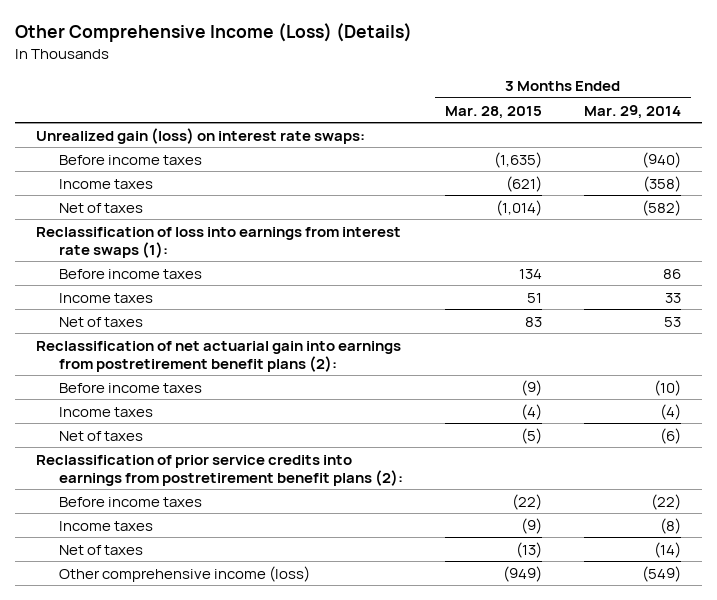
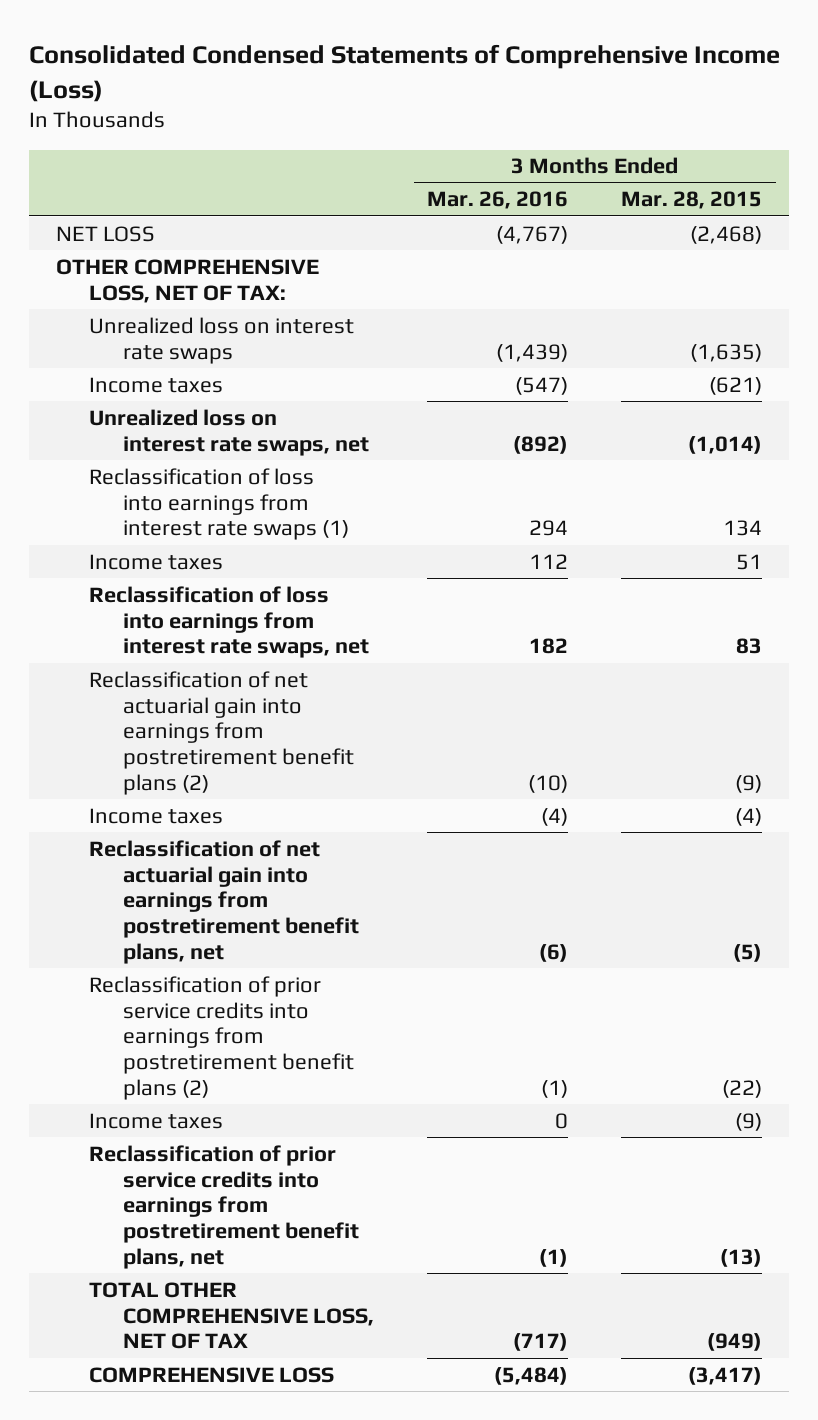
[14,23,412,43] Other Comprehensive Income (Loss) (Details) -> [29,44,781,102] Consolidated Condensed Statements of Comprehensive Income (Loss)
[583,104,681,119] Mar. 29, 2014 -> none
none -> [427,191,569,210] Mar. 26, 2016
[35,127,365,144] Unrealized gain (loss) on interest rate swaps: -> none
none -> [55,225,155,242] NET LOSS
none -> [55,258,319,303] OTHER COMPREHENSIVE LOSS, NET OF TAX:
[59,154,203,165] Before income taxes -> [89,316,355,364] Unrealized loss on interest rate swaps
[35,226,401,258] Reclassification of loss into earnings from interest rate swaps (1): -> none
[59,202,144,213] Net of taxes -> [89,408,370,456] Unrealized loss on interest rate swaps, net
[59,268,203,279] Before income taxes -> [89,467,350,541] Reclassification of loss into earnings from interest rate swaps (1)
[35,340,401,372] Reclassification of net actuarial gain into earnings from postretirement benefit plans (2): -> none
[59,316,144,327] Net of taxes -> [89,585,370,659] Reclassification of loss into earnings from interest rate swaps, net
[59,382,203,393] Before income taxes -> [89,670,355,795] Reclassification of net actuarial gain into earnings from postretirement benefit plans (2)
[35,454,404,486] Reclassification of prior service credits into earnings from postretirement benefit plans (2): -> none
[59,430,144,441] Net of taxes -> [89,839,360,964] Reclassification of net actuarial gain into earnings from postretirement benefit plans, net
[59,496,203,507] Before income taxes -> [89,975,355,1100] Reclassification of prior service credits into earnings from postretirement benefit plans (2)
[59,544,144,555] Net of taxes -> [89,1144,360,1269] Reclassification of prior service credits into earnings from postretirement benefit plans, net
[59,565,311,582] Other comprehensive income (loss) -> [89,1281,375,1350] TOTAL OTHER COMPREHENSIVE LOSS, NET OF TAX
none -> [89,1366,335,1383] COMPREHENSIVE LOSS

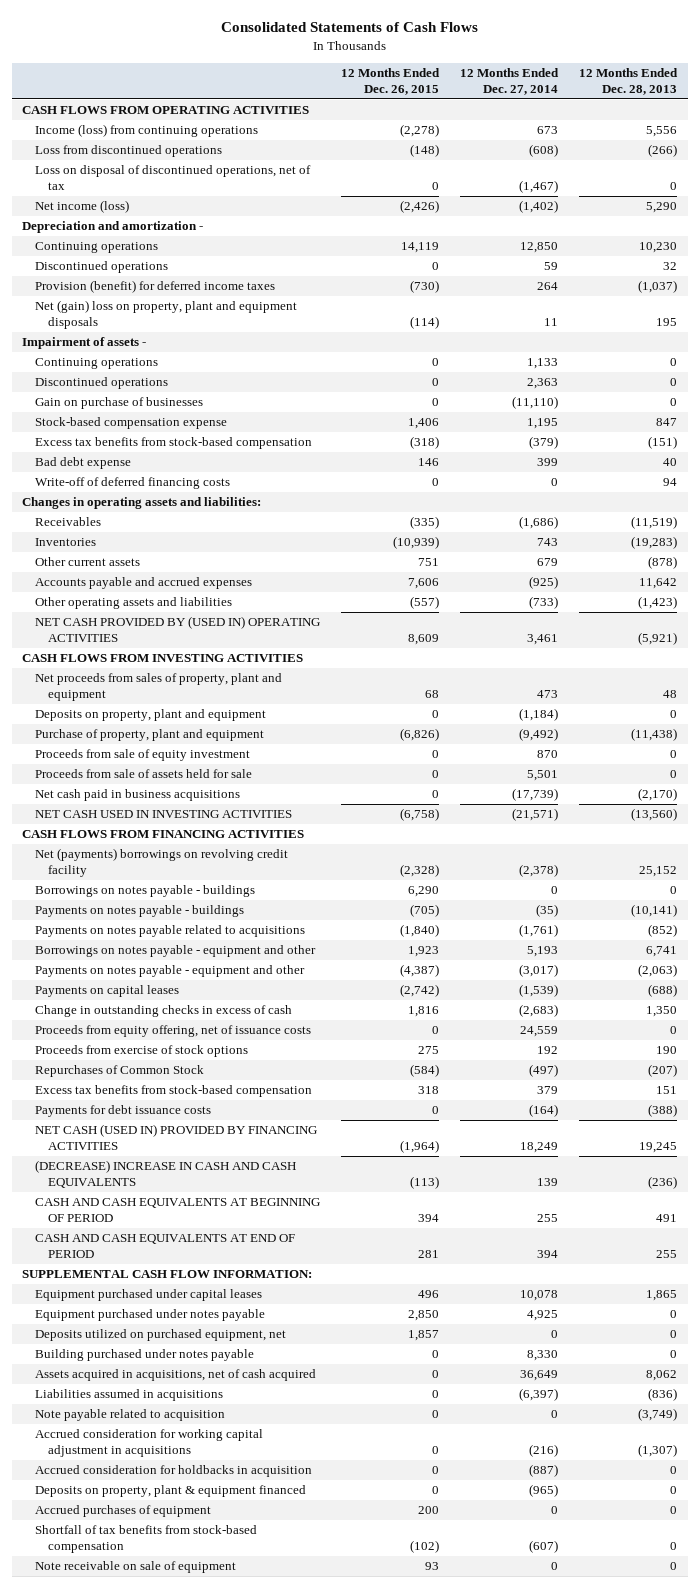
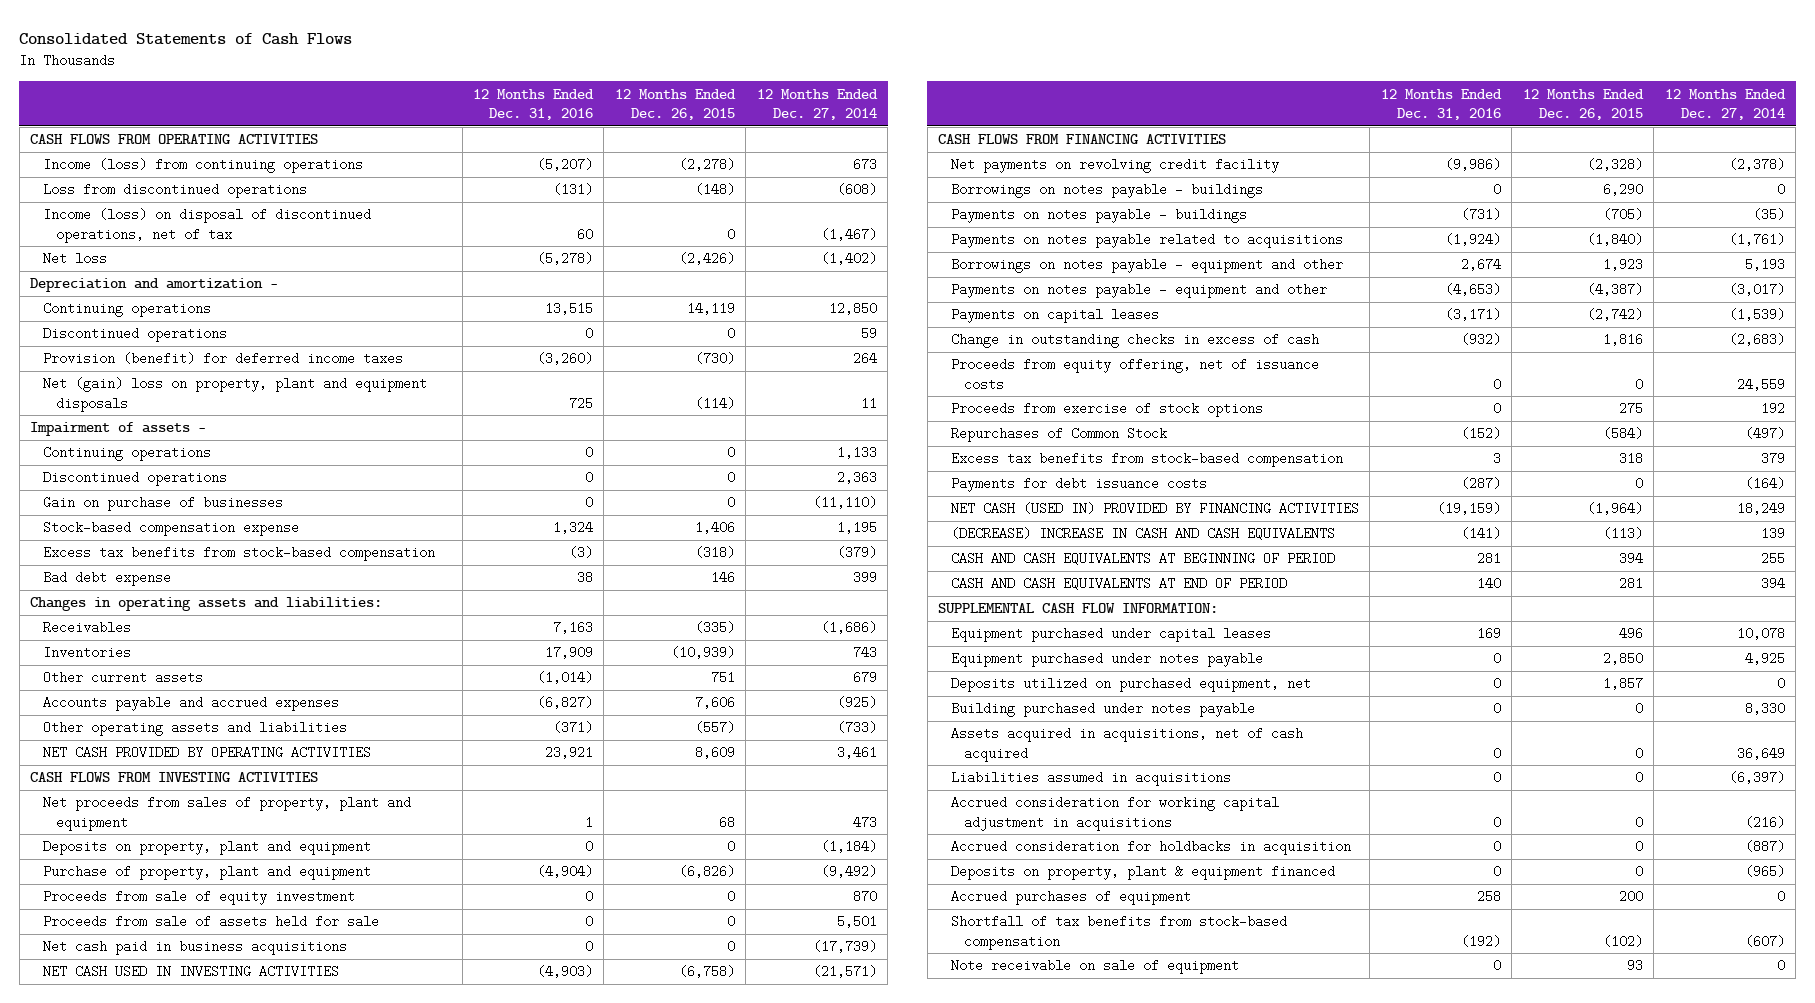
[579,68,679,95] 12 Months Ended Dec. 28, 2013 -> none
none -> [472,88,594,120] 12 Months Ended Dec. 31, 2016
[34,165,311,190] Loss on disposal of discontinued operations, net of tax -> [43,208,372,243] Income (loss) on disposal of discontinued operations, net of tax
[34,200,129,214] Net income (loss) -> [43,252,108,266] Net loss
[34,477,230,490] Write-off of deferred financing costs -> none
[34,616,320,642] NET CASH PROVIDED BY (USED IN) OPERATING ACTIVITIES -> [43,746,372,760] NET CASH PROVIDED BY OPERATING ACTIVITIES
[34,848,288,877] Net (payments) borrowings on revolving credit facility -> [950,158,1279,174] Net payments on revolving credit facility
[34,1409,225,1422] Note payable related to acquisition -> none

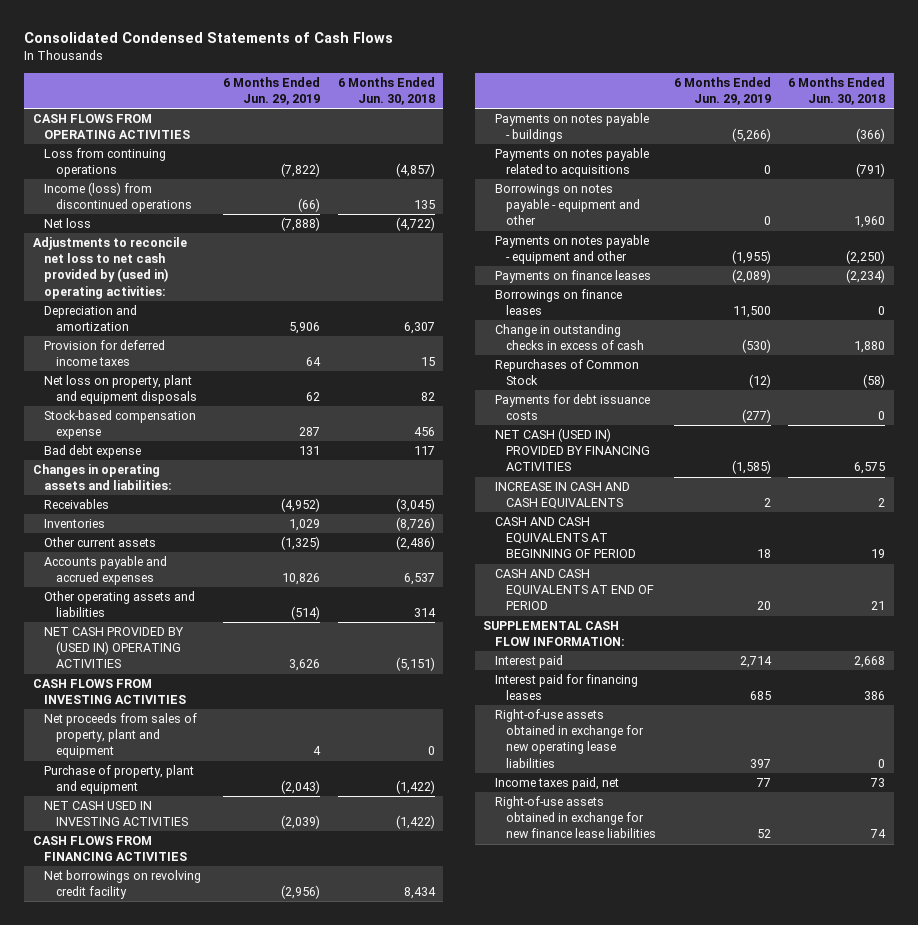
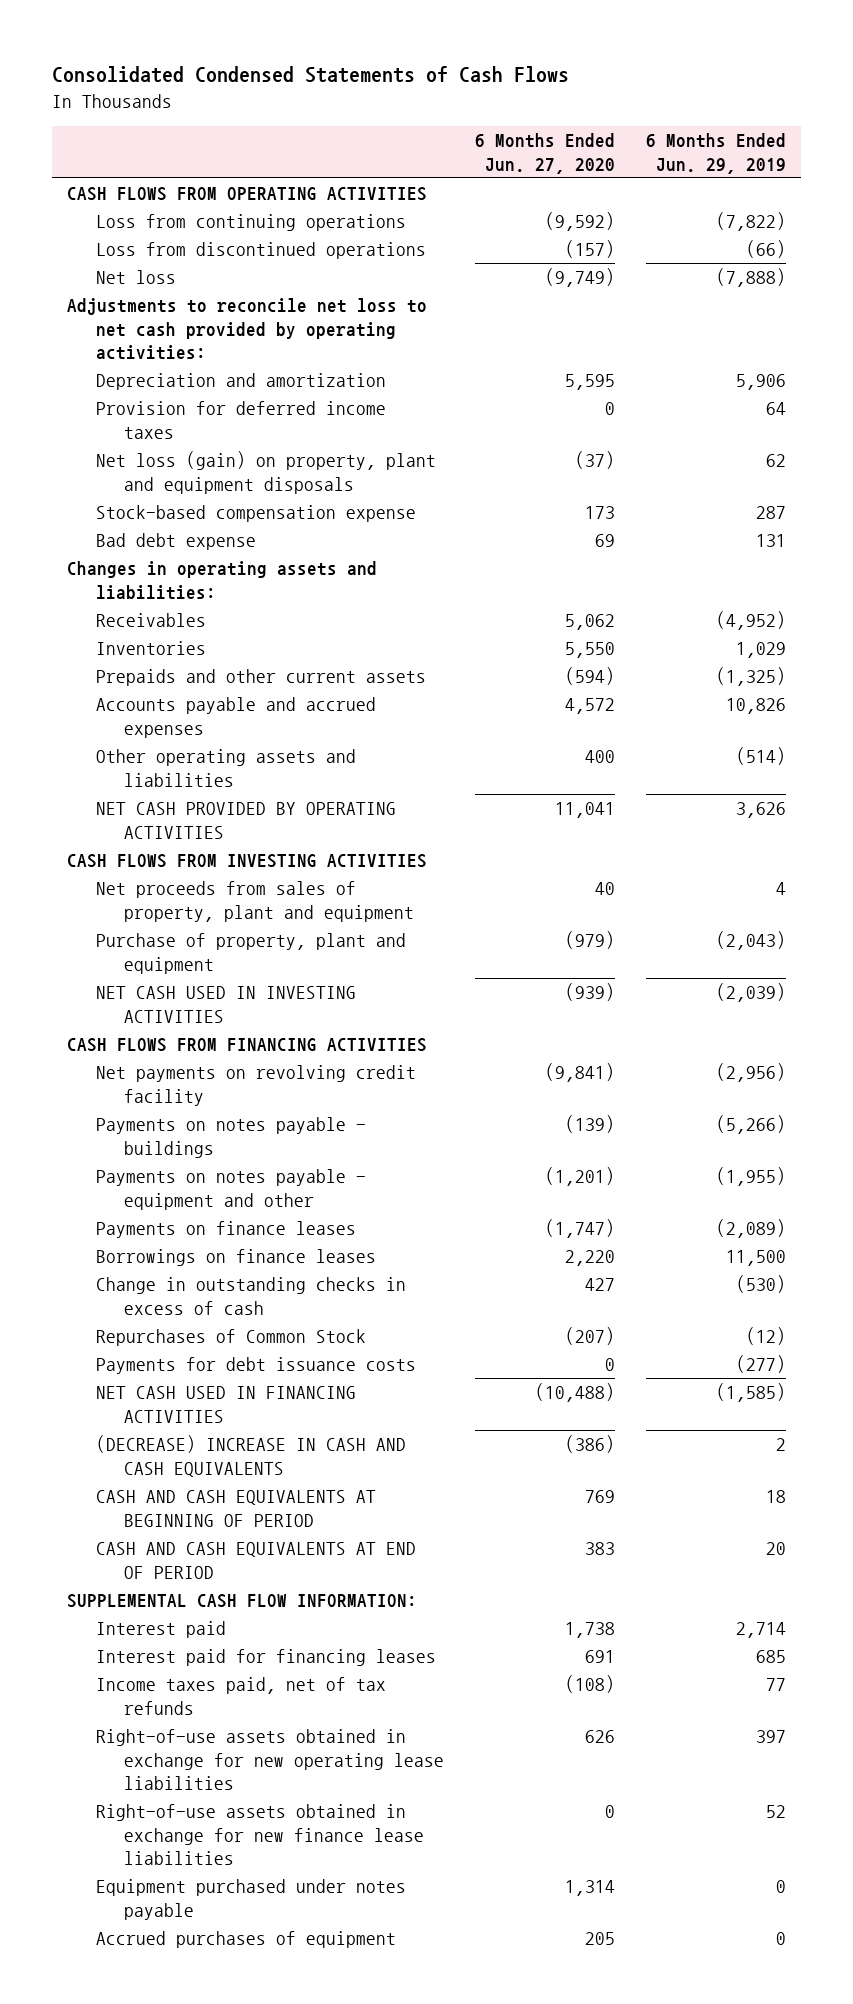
[337,76,435,106] 6 Months Ended Jun. 30, 2018 -> none
none -> [475,133,616,174] 6 Months Ended Jun. 27, 2020
[44,182,192,213] Income (loss) from discontinued operations -> [95,242,426,260] Loss from discontinued operations
[32,237,187,299] Adjustments to reconcile net loss to net cash provided by (used in) operating activities: -> [67,298,428,360] Adjustments to reconcile net loss to net cash provided by operating activities:
[44,375,197,405] Net loss on property, plant and equipment disposals -> [95,451,436,494] Net loss (gain) on property, plant and equipment disposals
[44,537,157,548] Other current assets -> [95,669,426,687] Prepaids and other current assets
[44,627,185,669] NET CASH PROVIDED BY (USED IN) OPERATING ACTIVITIES -> [95,802,396,839] NET CASH PROVIDED BY OPERATING ACTIVITIES
[44,870,202,900] Net borrowings on revolving credit facility -> [95,1065,416,1106] Net payments on revolving credit facility
[494,148,649,178] Payments on notes payable related to acquisitions -> none
[494,184,641,226] Borrowings on notes payable - equipment and other -> none
[494,428,651,472] NET CASH (USED IN) PROVIDED BY FINANCING ACTIVITIES -> [95,1386,356,1423] NET CASH USED IN FINANCING ACTIVITIES
[494,482,630,510] INCREASE IN CASH AND CASH EQUIVALENTS -> [95,1435,406,1477] (DECREASE) INCREASE IN CASH AND CASH EQUIVALENTS
none -> [95,1677,386,1715] Income taxes paid, net of tax refunds
[494,777,619,791] Income taxes paid, net -> none
none -> [95,1879,406,1920] Equipment purchased under notes payable
none -> [95,1931,396,1949] Accrued purchases of equipment

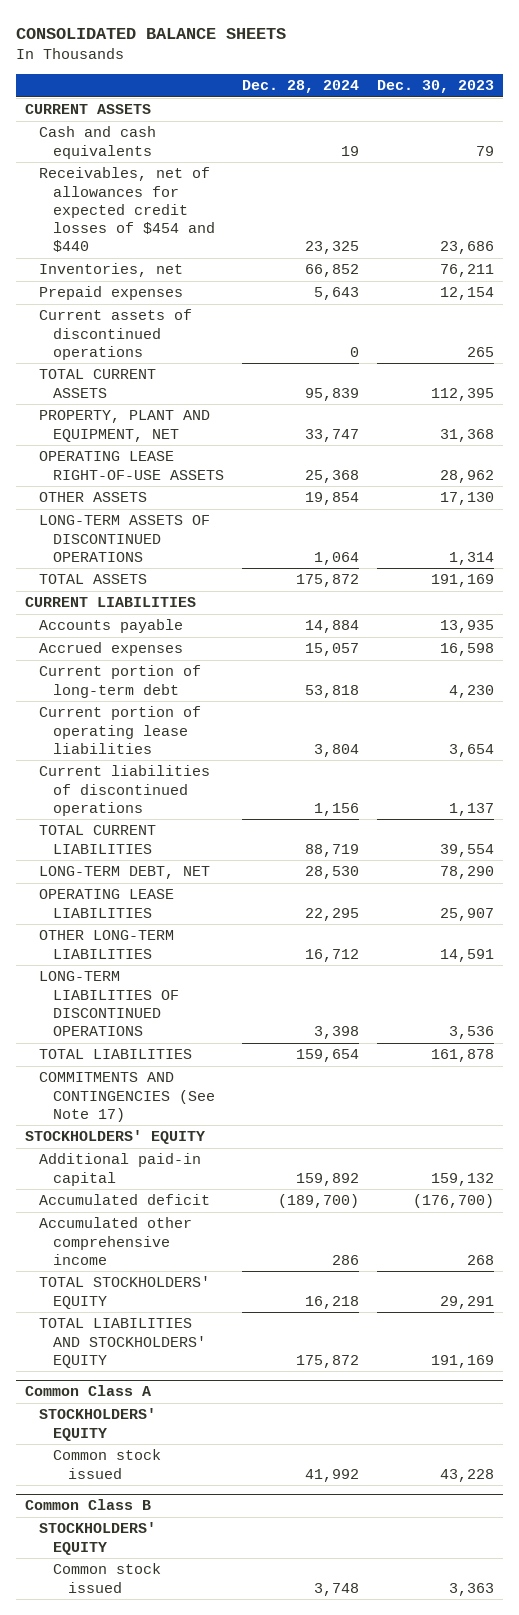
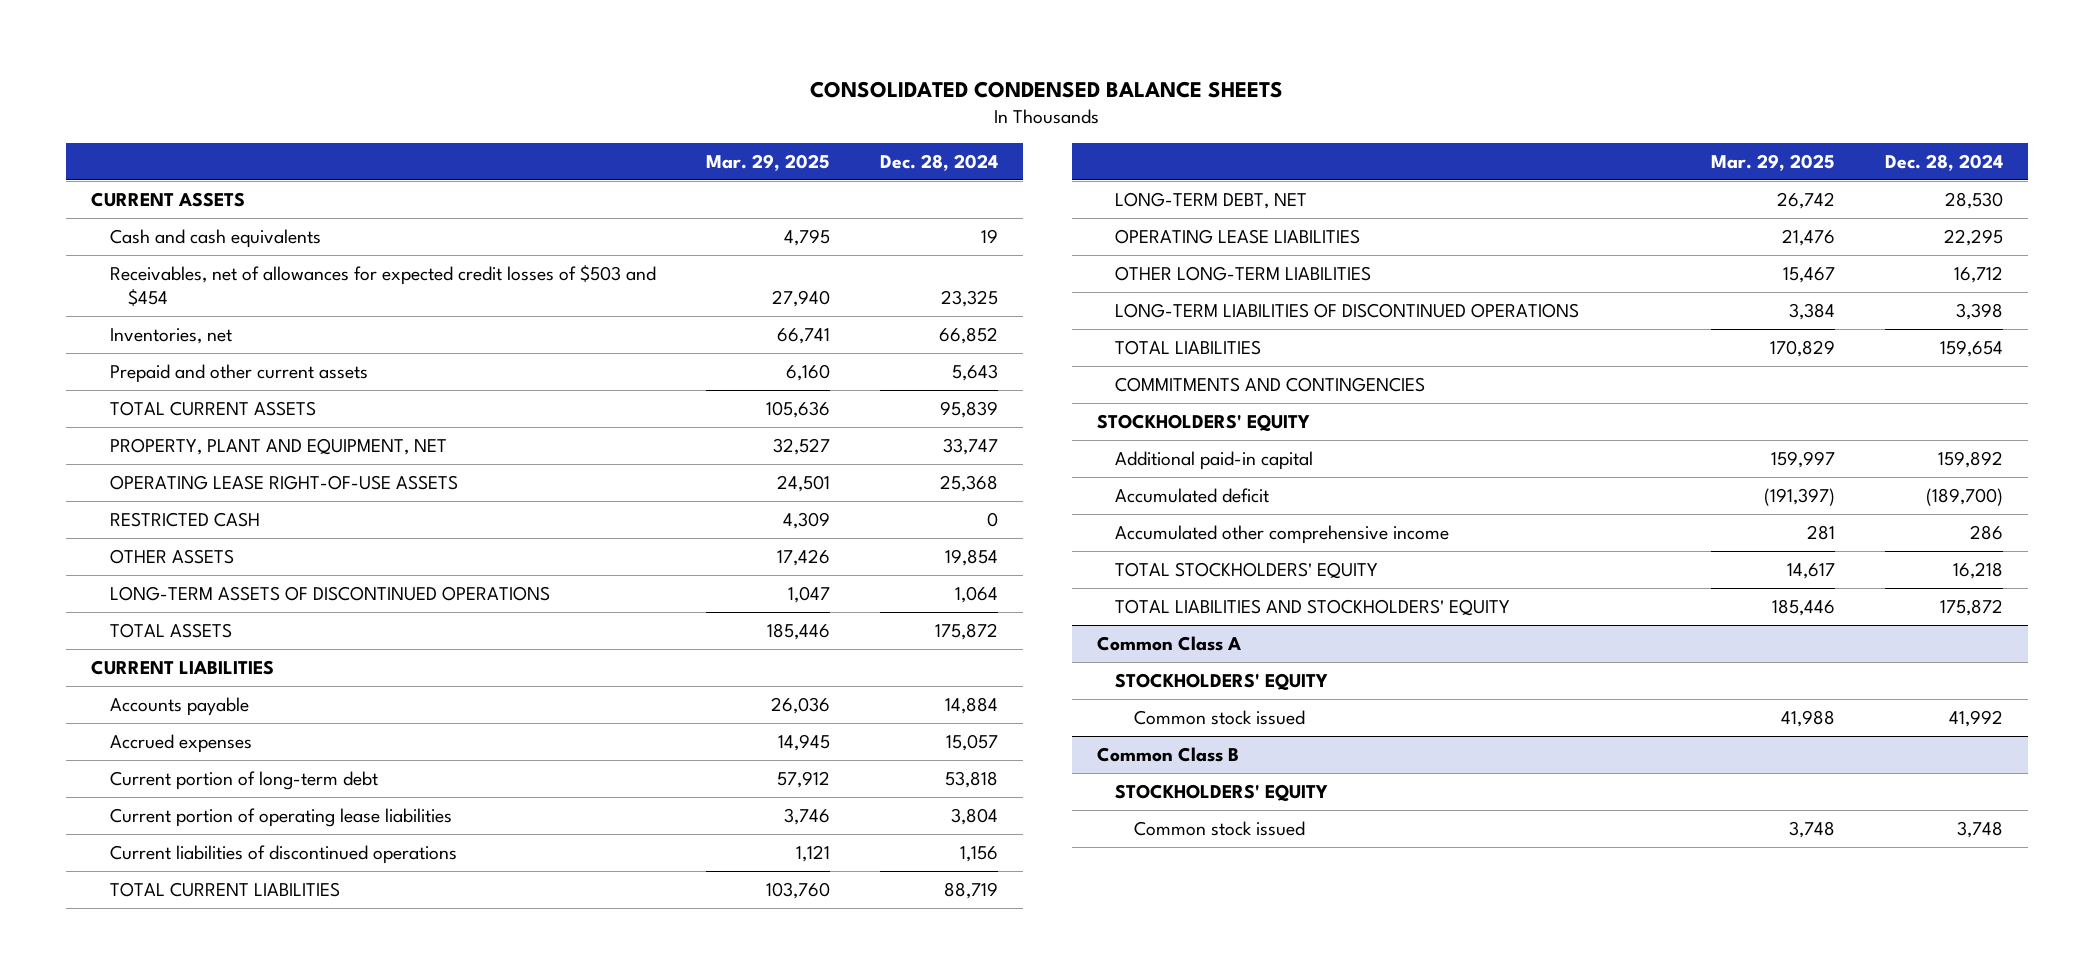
[16,28,287,40] CONSOLIDATED BALANCE SHEETS -> [810,80,1284,98] CONSOLIDATED CONDENSED BALANCE SHEETS
[377,80,495,94] Dec. 30, 2023 -> none
none -> [705,153,830,171] Mar. 29, 2025
[39,167,216,253] Receivables, net of allowances for expected credit losses of $454 and $440 -> [109,264,656,307] Receivables, net of allowances for expected credit losses of $503 and $454
[39,309,193,360] Current assets of discontinued operations -> none
[39,286,184,301] Prepaid expenses -> [109,363,368,383] Prepaid and other current assets
none -> [109,511,260,527] RESTRICTED CASH
[39,1072,216,1122] COMMITMENTS AND CONTINGENCIES (See Note 17) -> [1115,376,1426,392] COMMITMENTS AND CONTINGENCIES

